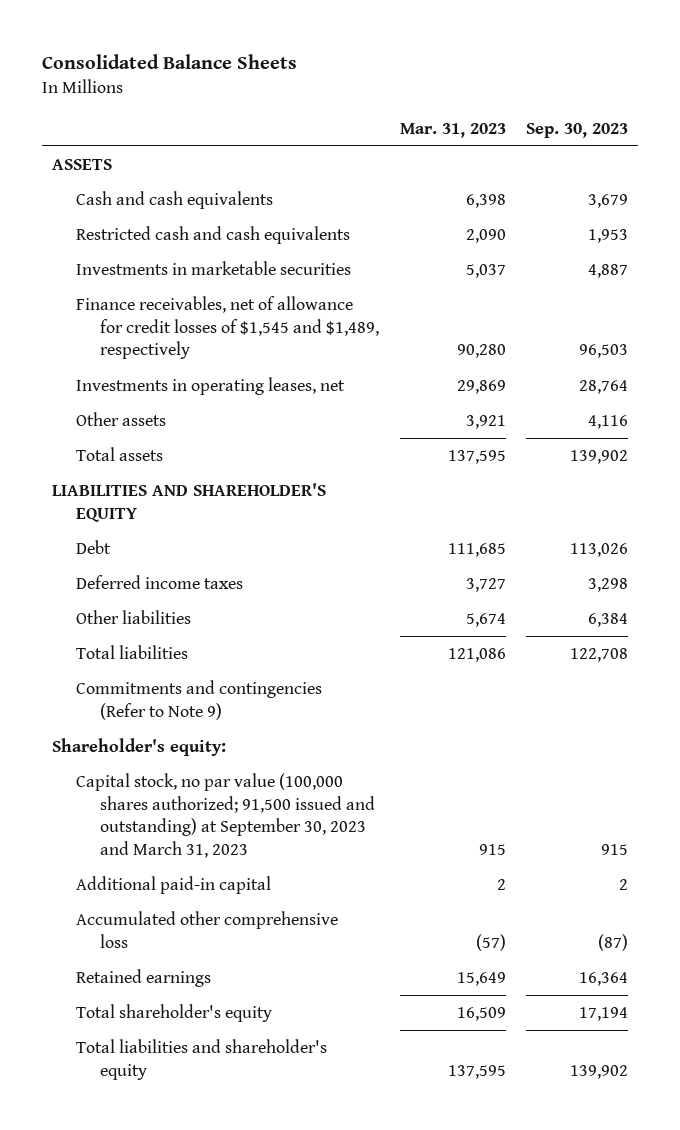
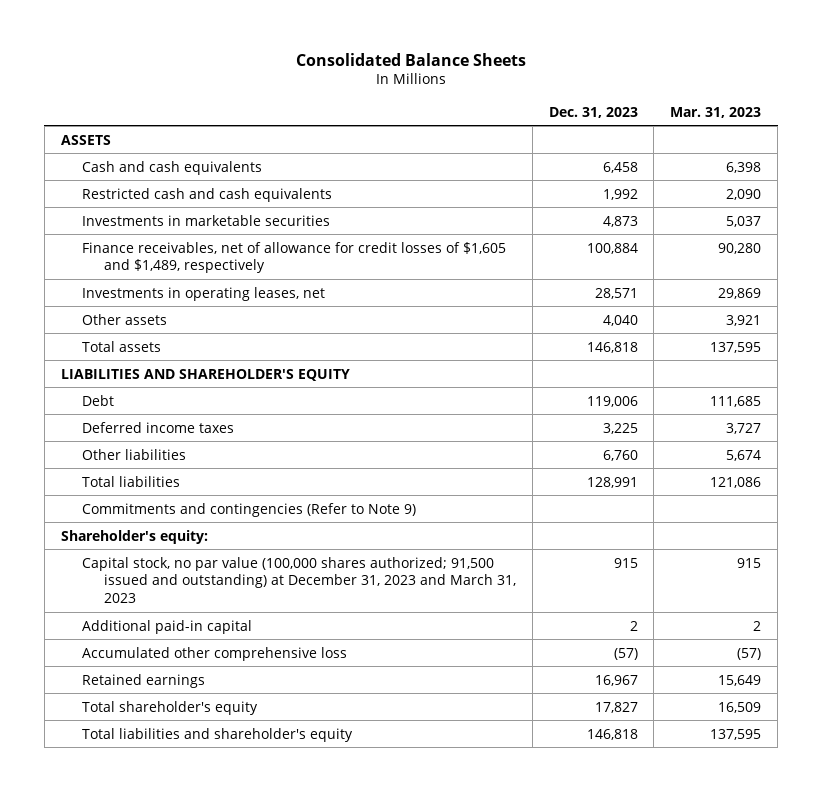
[525,122,628,138] Sep. 30, 2023 -> none
none -> [548,106,638,118] Dec. 31, 2023
[76,296,380,360] Finance receivables, net of allowance for credit losses of $1,545 and $1,489, respectively -> [82,241,507,274] Finance receivables, net of allowance for credit losses of $1,605 and $1,489, respectively
[76,773,376,859] Capital stock, no par value (100,000 shares authorized; 91,500 issued and outstanding) at September 30, 2023 and March 31, 2023 -> [82,556,516,604] Capital stock, no par value (100,000 shares authorized; 91,500 issued and outstanding) at December 31, 2023 and March 31, 2023

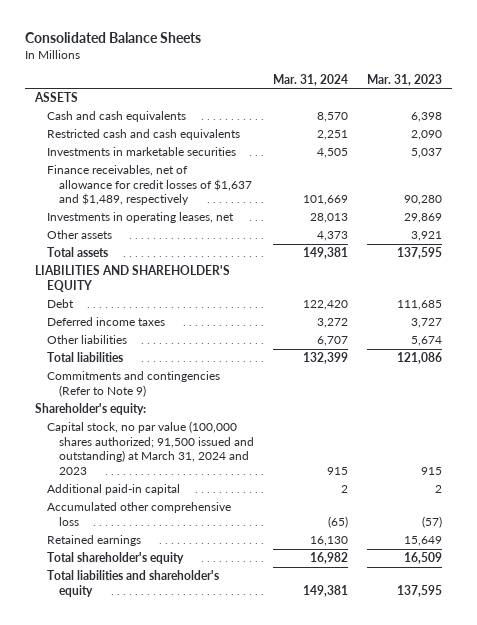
[548,106,638,118] Dec. 31, 2023 -> none
none -> [273,73,349,86] Mar. 31, 2024
[82,241,507,274] Finance receivables, net of allowance for credit losses of $1,605 and $1,489, respectively -> [47,165,253,206] Finance receivables, net of allowance for credit losses of $1,637 and $1,489, respectively
[82,556,516,604] Capital stock, no par value (100,000 shares authorized; 91,500 issued and outstanding) at December 31, 2023 and March 31, 2023 -> [47,421,255,475] Capital stock, no par value (100,000 shares authorized; 91,500 issued and outstanding) at March 31, 2024 and 2023

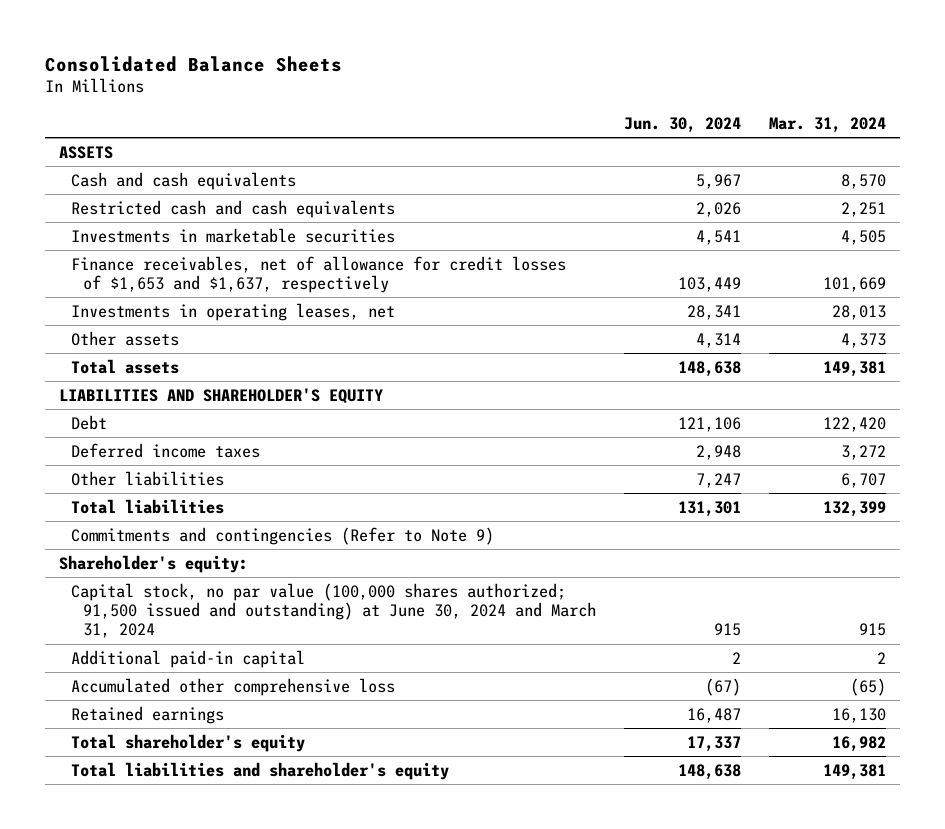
[367,73,443,86] Mar. 31, 2023 -> none
none -> [623,116,741,133] Jun. 30, 2024
[47,165,253,206] Finance receivables, net of allowance for credit losses of $1,637 and $1,489, respectively -> [70,255,566,293] Finance receivables, net of allowance for credit losses of $1,653 and $1,637, respectively
[47,421,255,475] Capital stock, no par value (100,000 shares authorized; 91,500 issued and outstanding) at March 31, 2024 and 2023 -> [70,582,596,638] Capital stock, no par value (100,000 shares authorized; 91,500 issued and outstanding) at June 30, 2024 and March 31, 2024

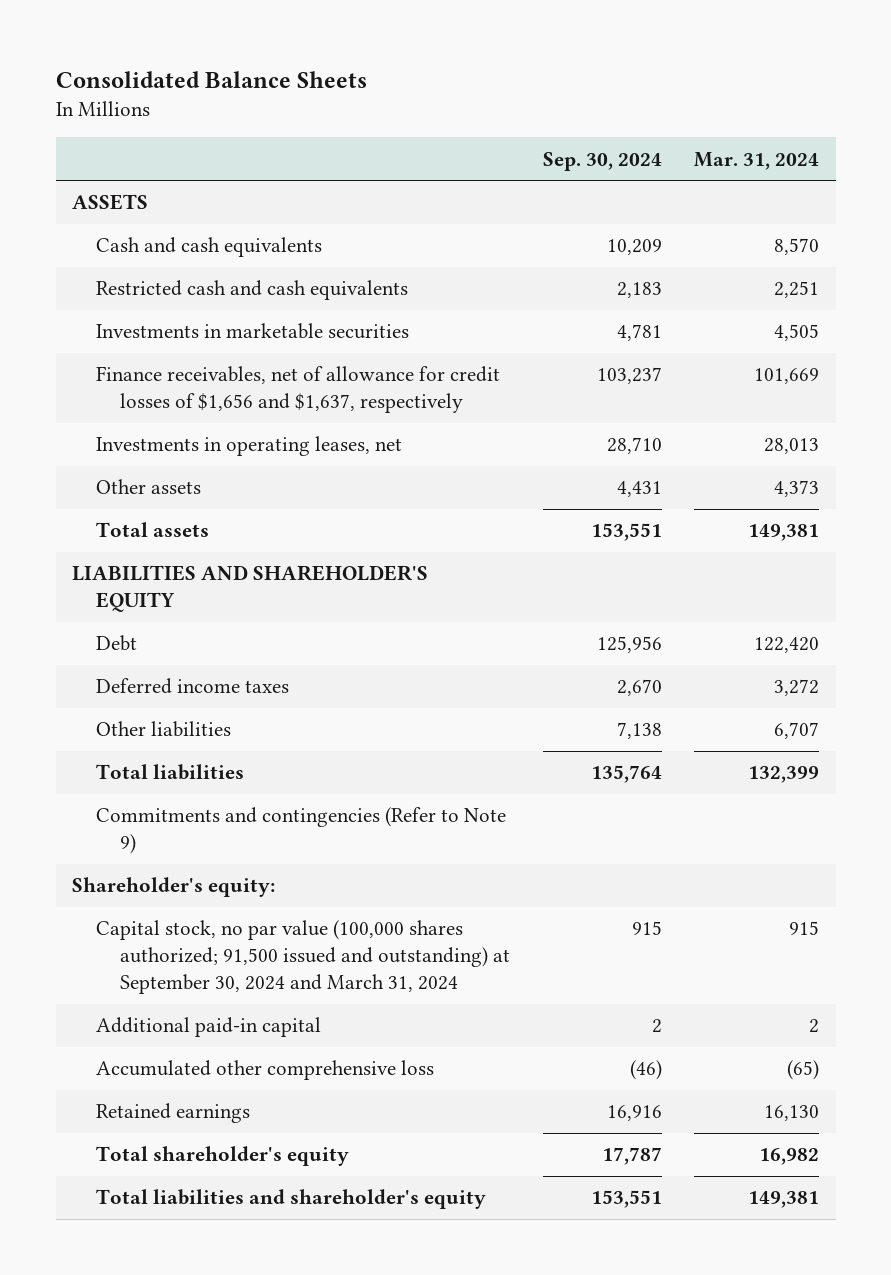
[623,116,741,133] Jun. 30, 2024 -> none
none -> [542,151,662,171] Sep. 30, 2024
[70,255,566,293] Finance receivables, net of allowance for credit losses of $1,653 and $1,637, respectively -> [96,366,501,414] Finance receivables, net of allowance for credit losses of $1,656 and $1,637, respectively
[70,582,596,638] Capital stock, no par value (100,000 shares authorized; 91,500 issued and outstanding) at June 30, 2024 and March 31, 2024 -> [96,920,511,995] Capital stock, no par value (100,000 shares authorized; 91,500 issued and outstanding) at September 30, 2024 and March 31, 2024

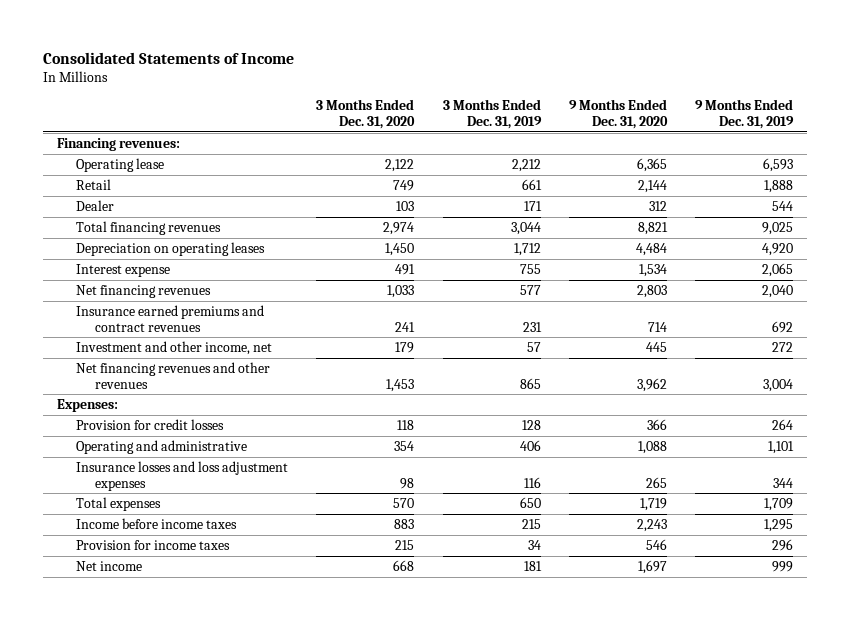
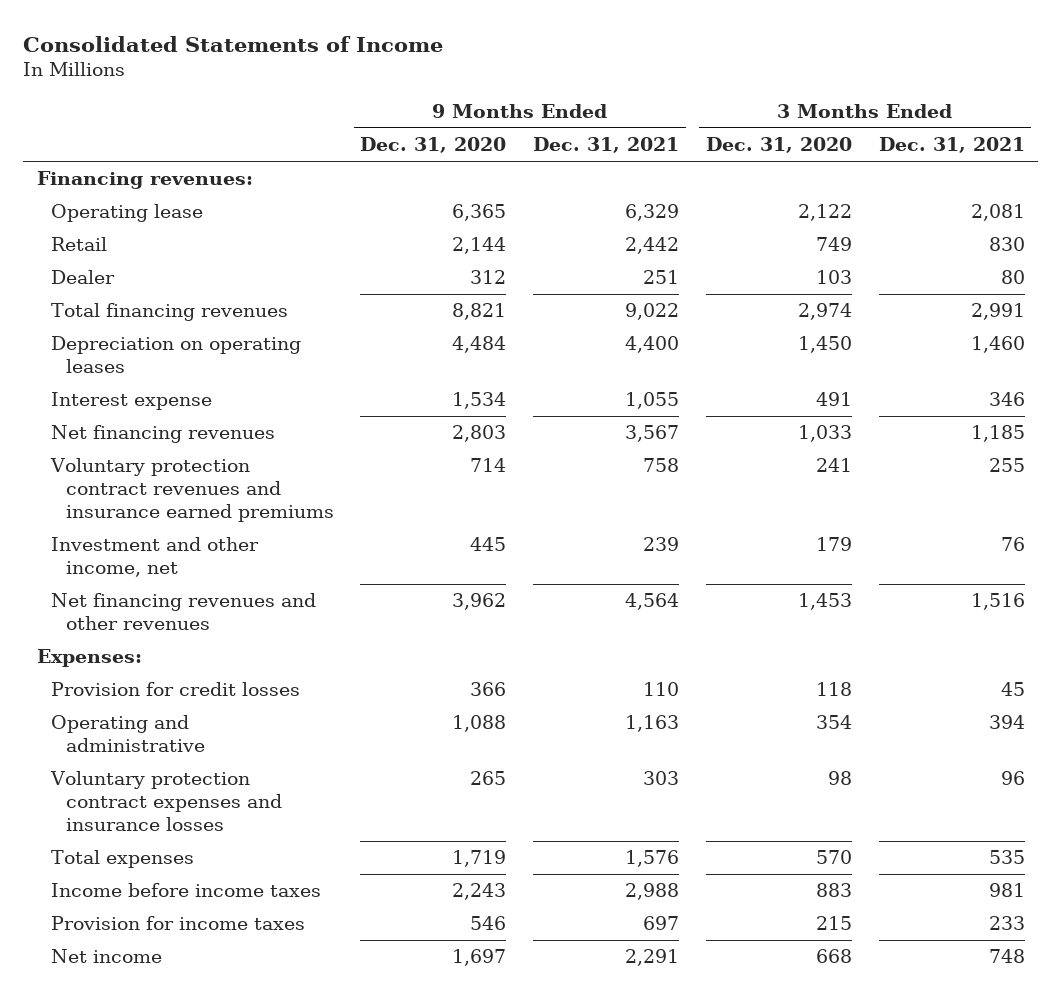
[442,99,542,129] 3 Months Ended Dec. 31, 2019 -> none
[695,99,795,129] 9 Months Ended Dec. 31, 2019 -> none
none -> [533,137,680,154] Dec. 31, 2021
none -> [878,137,1025,154] Dec. 31, 2021
[75,304,264,332] Insurance earned premiums and contract revenues -> [50,458,334,522] Voluntary protection contract revenues and insurance earned premiums
[75,460,288,491] Insurance losses and loss adjustment expenses -> [50,771,282,831] Voluntary protection contract expenses and insurance losses

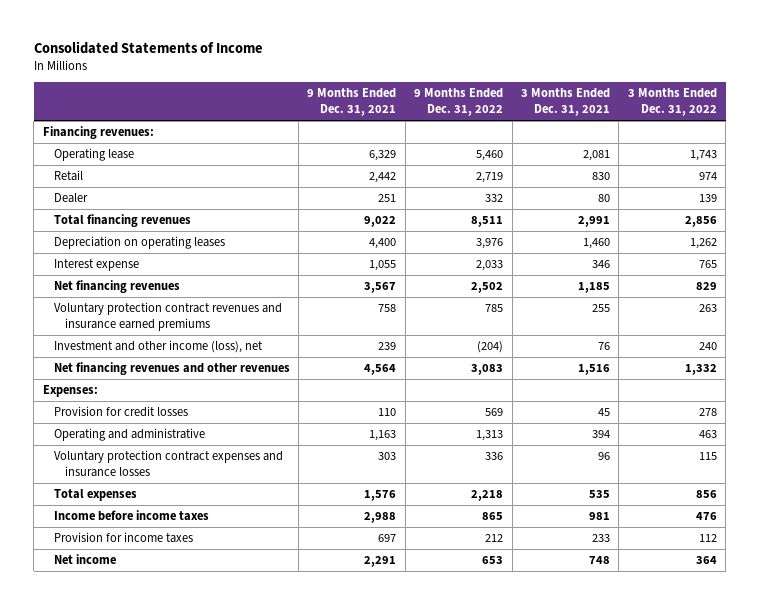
[360,137,507,154] Dec. 31, 2020 -> none
[705,137,852,154] Dec. 31, 2020 -> none
none -> [414,88,504,117] 9 Months Ended Dec. 31, 2022
none -> [627,88,717,117] 3 Months Ended Dec. 31, 2022
[51,537,260,577] Investment and other income, net -> [53,340,263,354] Investment and other income (loss), net

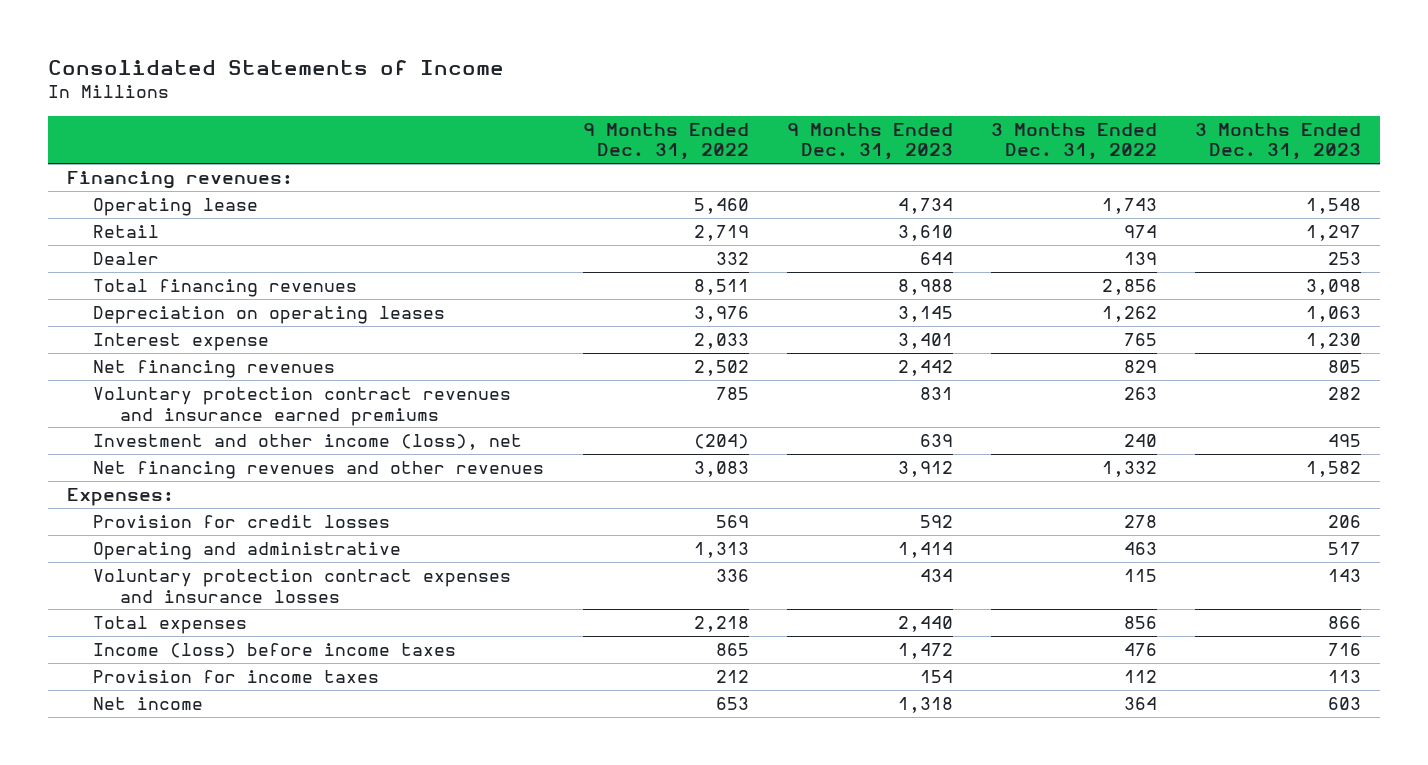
[307,88,397,117] 9 Months Ended Dec. 31, 2021 -> none
[520,88,610,117] 3 Months Ended Dec. 31, 2021 -> none
none -> [786,122,953,161] 9 Months Ended Dec. 31, 2023
none -> [1195,122,1362,161] 3 Months Ended Dec. 31, 2023
[53,510,209,522] Income before income taxes -> [93,642,457,658] Income (loss) before income taxes

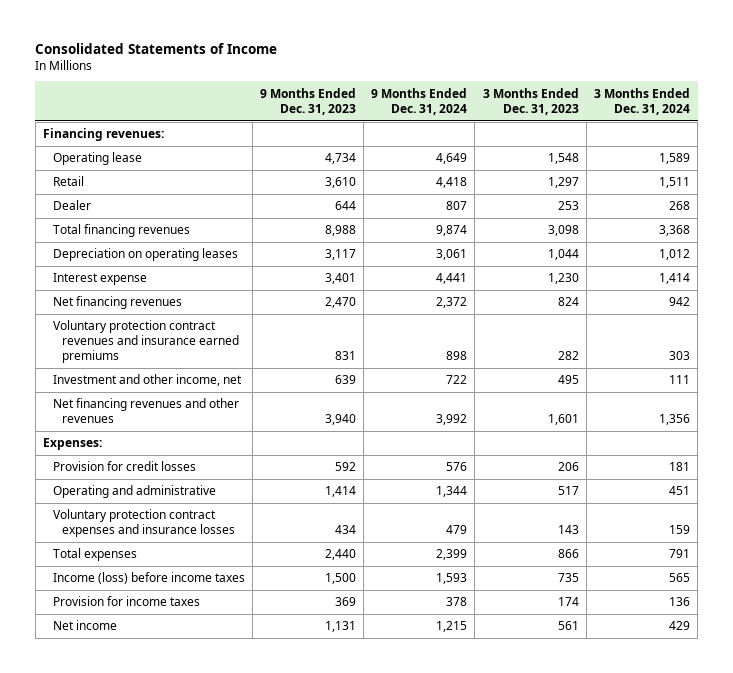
[582,122,749,161] 9 Months Ended Dec. 31, 2022 -> none
[991,122,1158,161] 3 Months Ended Dec. 31, 2022 -> none
none -> [371,87,468,115] 9 Months Ended Dec. 31, 2024
none -> [593,87,690,115] 3 Months Ended Dec. 31, 2024
[897,305,953,322] 3,145 -> [325,249,357,261] 3,117
[1306,305,1362,322] 1,063 -> [547,249,579,261] 1,044
[897,359,953,376] 2,442 -> [325,297,357,309] 2,470
[1328,359,1362,373] 805 -> [557,297,579,307] 824
[93,433,523,450] Investment and other income (loss), net -> [52,374,242,387] Investment and other income, net
[897,460,953,477] 3,912 -> [325,414,357,426] 3,940
[1306,460,1362,477] 1,582 -> [547,414,579,426] 1,601
[897,642,953,659] 1,472 -> [325,573,357,585] 1,500
[1328,642,1362,656] 716 -> [557,573,579,583] 735
[919,669,953,683] 154 -> [335,597,357,607] 369
[1328,669,1362,683] 113 -> [557,597,579,607] 174
[897,696,953,713] 1,318 -> [325,621,357,633] 1,131
[1328,696,1362,710] 603 -> [557,621,579,631] 561

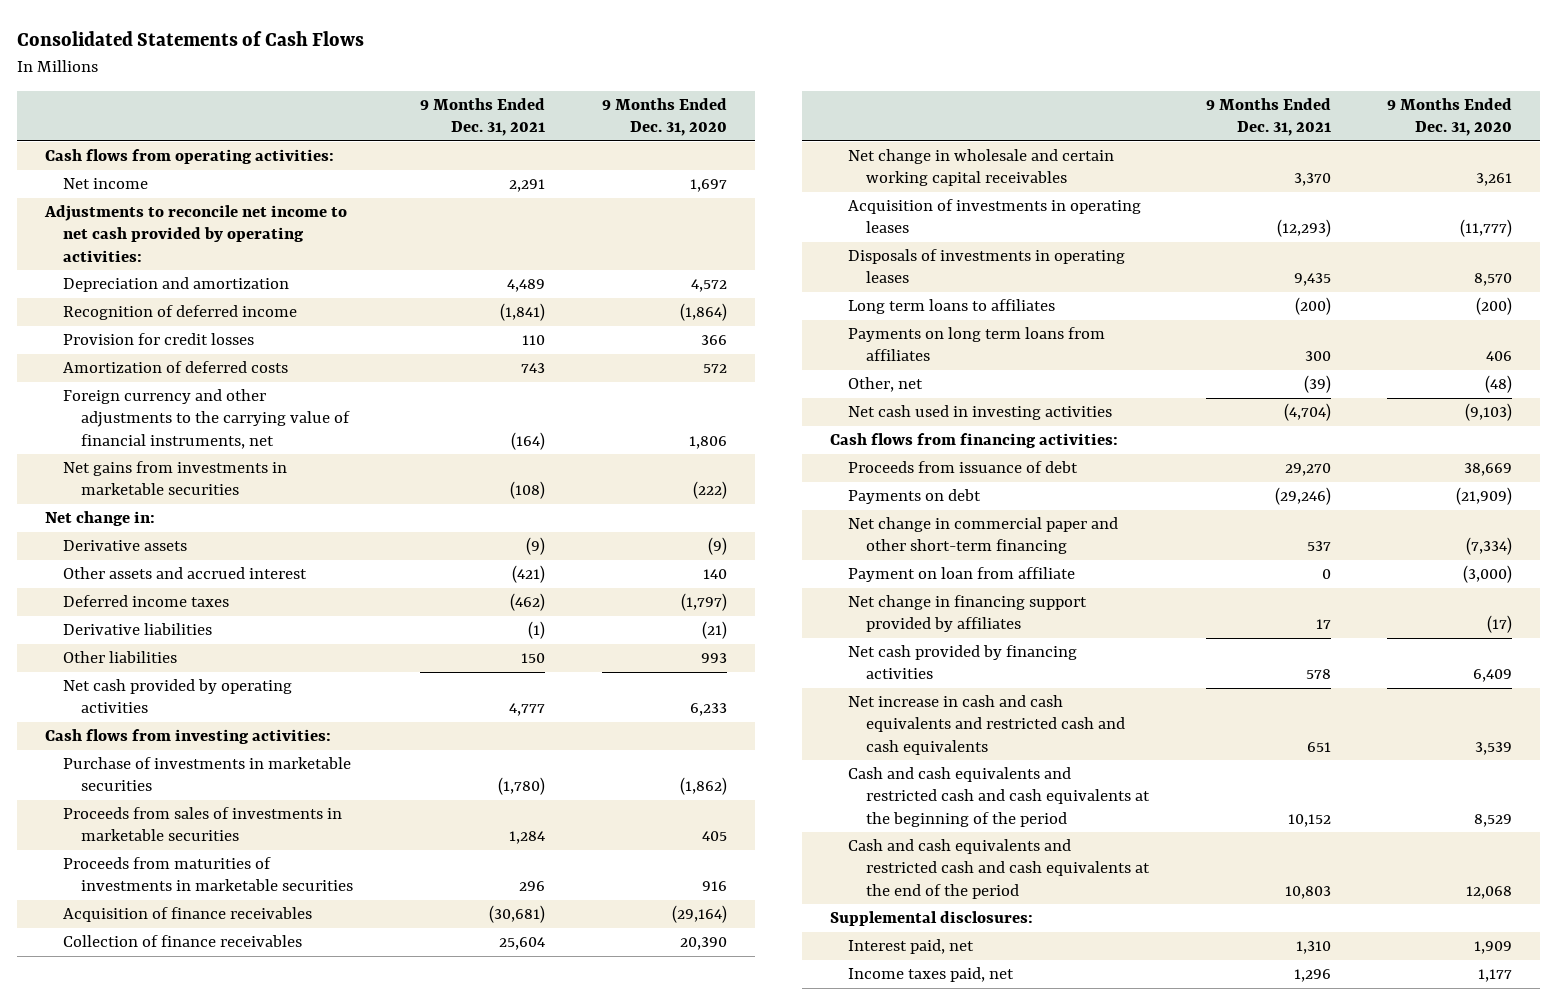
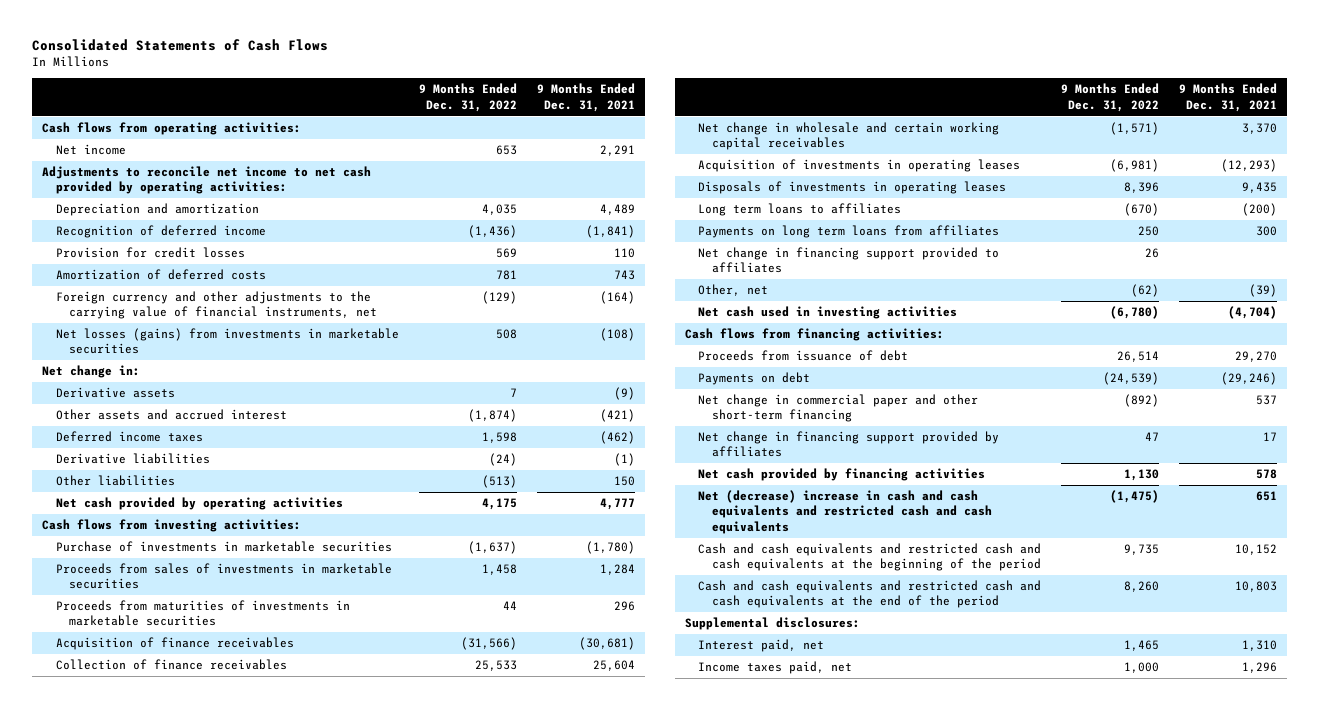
[601,98,727,137] 9 Months Ended Dec. 31, 2020 -> none
none -> [418,83,517,112] 9 Months Ended Dec. 31, 2022
[62,461,287,496] Net gains from investments in marketable securities -> [55,328,399,355] Net losses (gains) from investments in marketable securities
none -> [698,247,1000,274] Net change in financing support provided to affiliates
[848,567,1076,583] Payment on loan from affiliate -> none
[848,695,1126,755] Net increase in cash and cash equivalents and restricted cash and cash equivalents -> [698,490,993,534] Net (decrease) increase in cash and cash equivalents and restricted cash and cash equivalents

